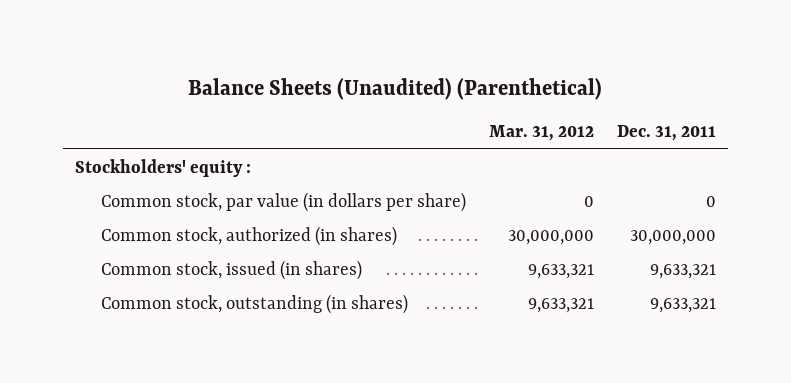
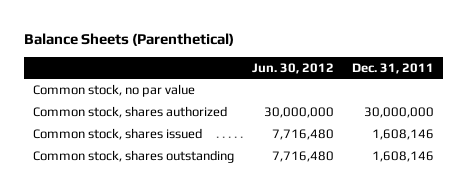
[188,77,603,100] Balance Sheets (Unaudited) (Parenthetical) -> [23,32,234,46] Balance Sheets (Parenthetical)
[489,125,595,142] Mar. 31, 2012 -> none
none -> [252,62,335,74] Jun. 30, 2012
[74,158,251,177] Stockholders' equity : -> none
[101,191,467,212] Common stock, par value (in dollars per share) -> none
none -> [32,83,195,97] Common stock, no par value
[101,225,398,246] Common stock, authorized (in shares) -> [32,105,227,118] Common stock, shares authorized
[101,259,363,280] Common stock, issued (in shares) -> [32,127,202,140] Common stock, shares issued
[650,263,717,279] 9,633,321 -> [372,128,435,140] 1,608,146
[101,293,409,314] Common stock, outstanding (in shares) -> [32,149,234,163] Common stock, shares outstanding
[650,297,717,313] 9,633,321 -> [372,150,435,162] 1,608,146

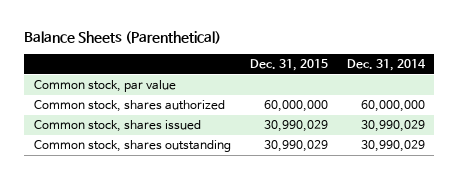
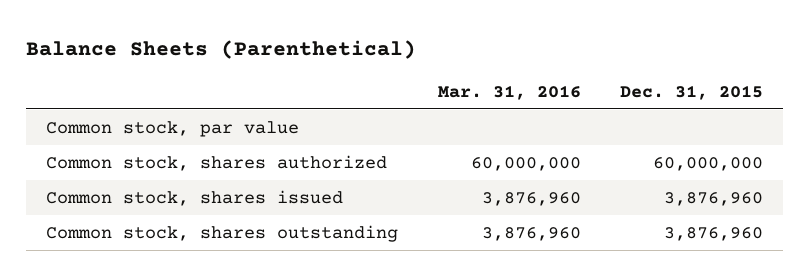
[346,59,426,72] Dec. 31, 2014 -> none
none -> [437,84,581,100] Mar. 31, 2016
[263,120,328,133] 30,990,029 -> [664,191,764,206] 3,876,960
[263,140,328,153] 30,990,029 -> [664,226,764,241] 3,876,960

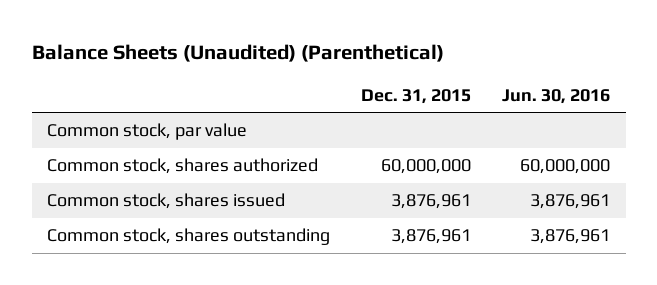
[26,40,417,60] Balance Sheets (Parenthetical) -> [31,44,444,63] Balance Sheets (Unaudited) (Parenthetical)
[437,84,581,100] Mar. 31, 2016 -> none
none -> [502,88,611,104] Jun. 30, 2016
[664,191,764,206] 3,876,960 -> [391,194,472,210] 3,876,961
[664,226,764,241] 3,876,960 -> [391,229,472,245] 3,876,961

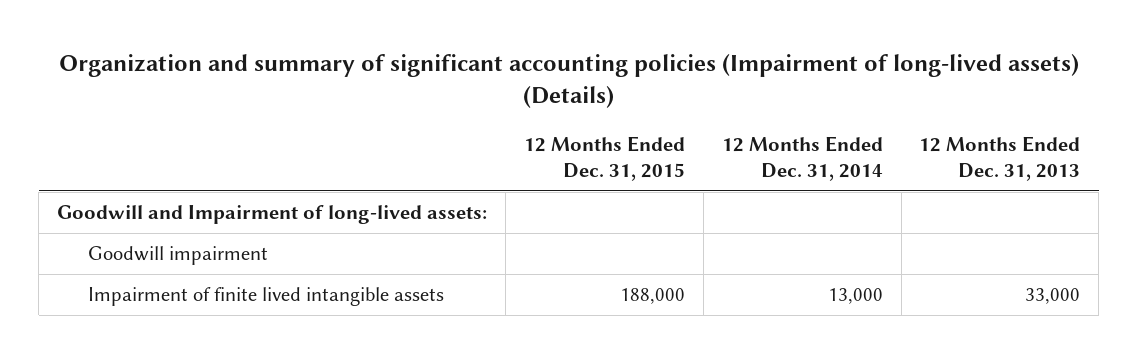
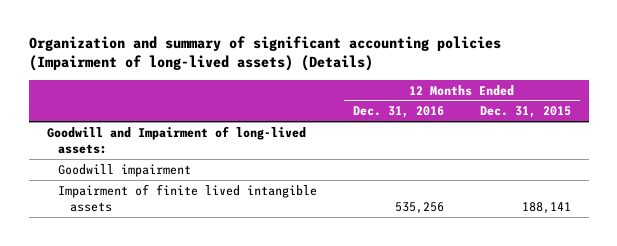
[721,136,883,181] 12 Months Ended Dec. 31, 2014 -> none
[919,136,1081,181] 12 Months Ended Dec. 31, 2013 -> none
none -> [353,106,445,119] Dec. 31, 2016
[619,288,685,305] 188,000 -> [521,201,571,214] 188,141

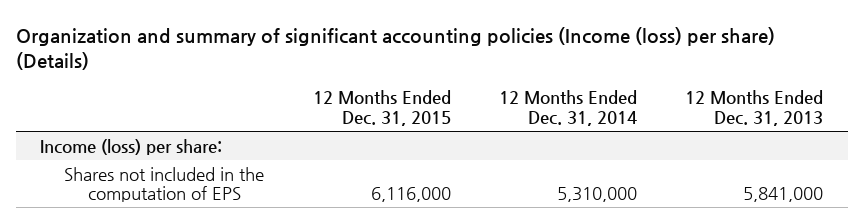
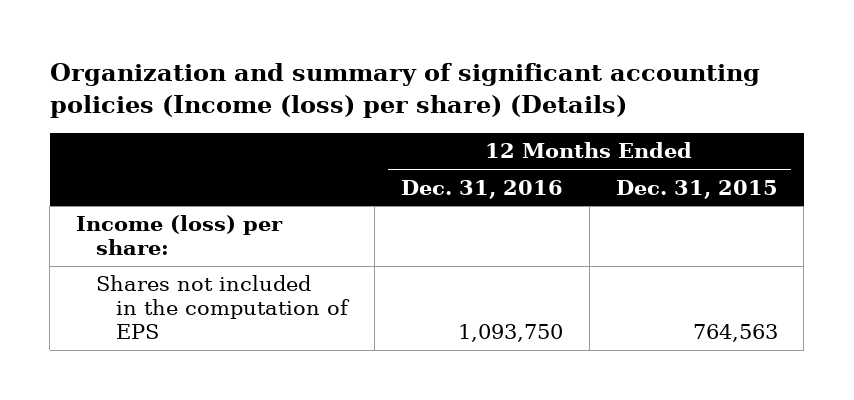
[499,90,638,127] 12 Months Ended Dec. 31, 2014 -> none
[685,90,824,127] 12 Months Ended Dec. 31, 2013 -> none
none -> [400,179,563,199] Dec. 31, 2016
[370,187,451,203] 6,116,000 -> [692,324,778,343] 764,563

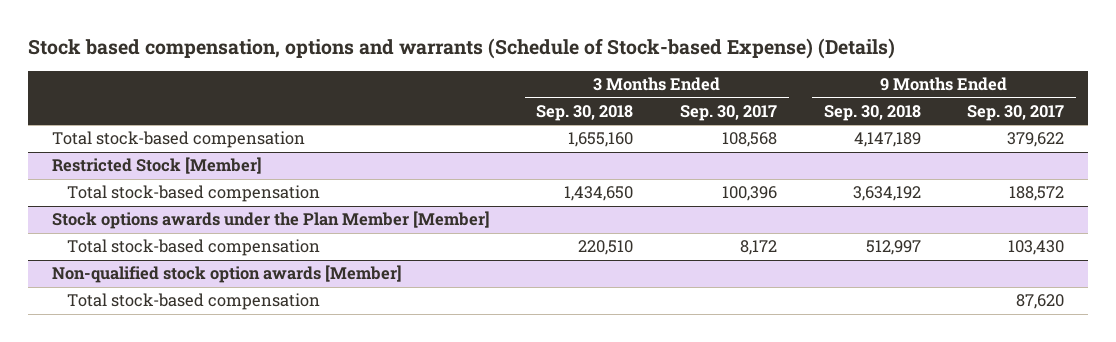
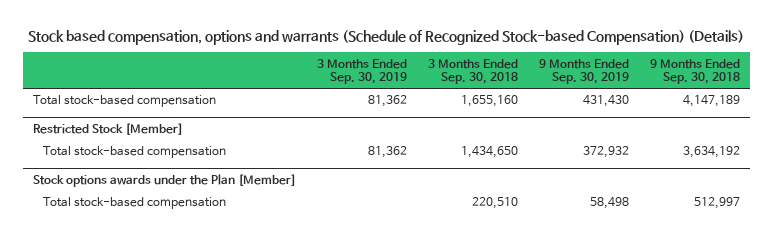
[28,38,896,60] Stock based compensation, options and warrants (Schedule of Stock-based Expense) (Details) -> [28,29,745,45] Stock based compensation, options and warrants (Schedule of Recognized Stock-based Compensation) (Details)
[680,104,778,121] Sep. 30, 2017 -> none
[967,104,1065,121] Sep. 30, 2017 -> none
none -> [316,58,407,85] 3 Months Ended Sep. 30, 2019
none -> [538,58,629,85] 9 Months Ended Sep. 30, 2019
[51,211,490,230] Stock options awards under the Plan Member [Member] -> [33,174,297,188] Stock options awards under the Plan [Member]
[51,265,402,284] Non-qualified stock option awards [Member] -> none
[67,293,321,311] Total stock-based compensation -> none

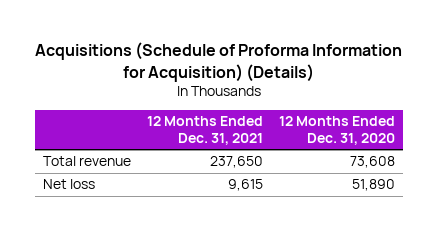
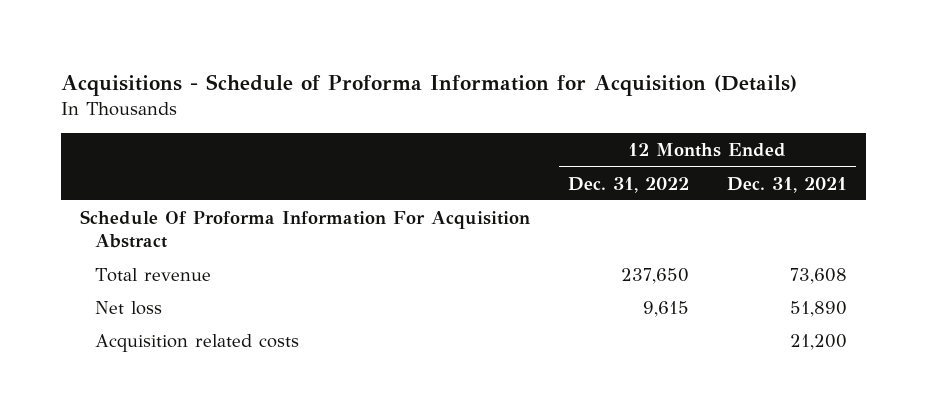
[34,42,402,82] Acquisitions (Schedule of Proforma Information for Acquisition) (Details) -> [61,73,798,96] Acquisitions - Schedule of Proforma Information for Acquisition (Details)
[278,116,395,145] 12 Months Ended Dec. 31, 2020 -> none
none -> [568,176,690,193] Dec. 31, 2022
none -> [80,209,531,249] Schedule Of Proforma Information For Acquisition Abstract
[209,156,263,169] 237,650 -> [789,267,847,284] 73,608
[227,179,263,192] 9,615 -> [789,300,847,317] 51,890
none -> [94,333,299,352] Acquisition related costs

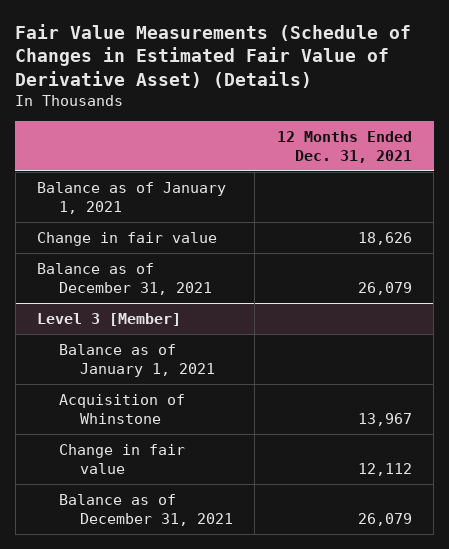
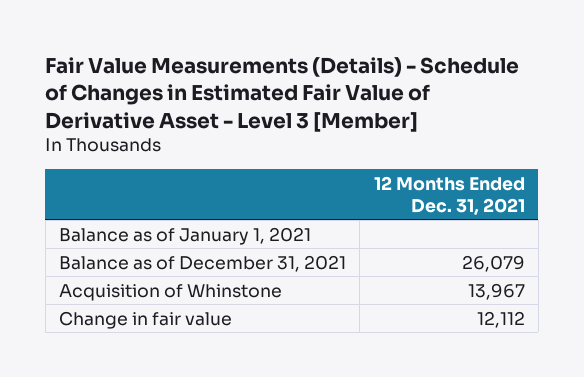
[15,23,412,88] Fair Value Measurements (Schedule of Changes in Estimated Fair Value of Derivative Asset) (Details) -> [45,56,520,132] Fair Value Measurements (Details) - Schedule of Changes in Estimated Fair Value of Derivative Asset - Level 3 [Member]
[37,231,218,246] Change in fair value -> none
[37,312,182,326] Level 3 [Member] -> none
[58,343,215,377] Balance as of January 1, 2021 -> none
[58,493,233,526] Balance as of December 31, 2021 -> none

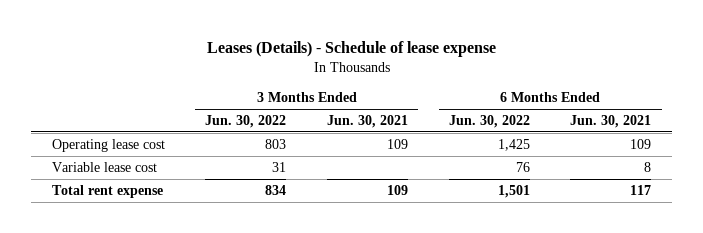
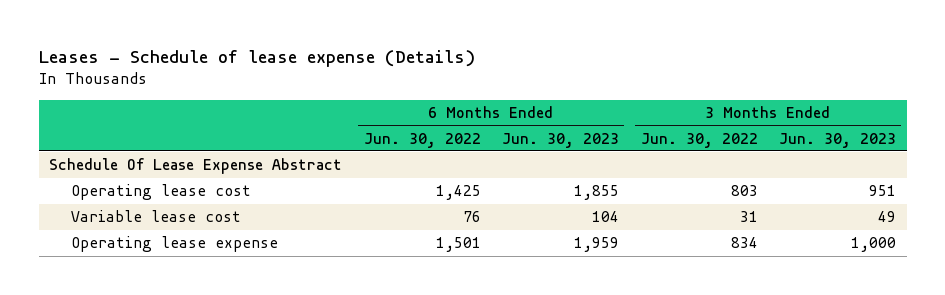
[206,41,496,58] Leases (Details) - Schedule of lease expense -> [38,49,475,67] Leases - Schedule of lease expense (Details)
[327,115,409,129] Jun. 30, 2021 -> none
[570,115,652,129] Jun. 30, 2021 -> none
none -> [502,132,620,148] Jun. 30, 2023
none -> [778,132,896,148] Jun. 30, 2023
none -> [49,158,343,175] Schedule Of Lease Expense Abstract
[51,184,163,198] Total rent expense -> [70,236,278,253] Operating lease expense

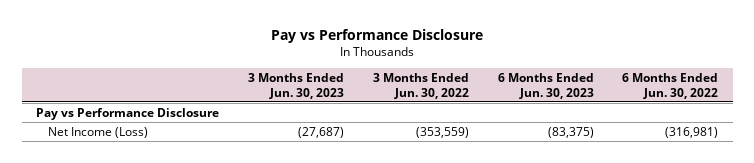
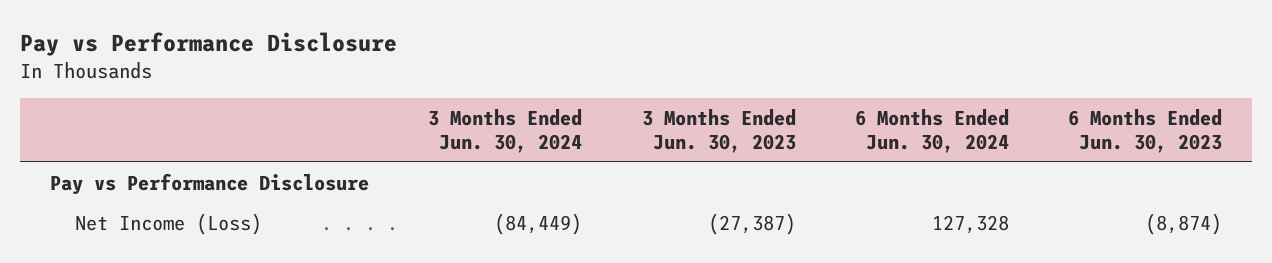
[372,72,469,99] 3 Months Ended Jun. 30, 2022 -> none
[622,72,719,99] 6 Months Ended Jun. 30, 2022 -> none
none -> [428,108,583,153] 3 Months Ended Jun. 30, 2024
none -> [854,108,1009,153] 6 Months Ended Jun. 30, 2024
[297,126,344,138] (27,687) -> [707,212,796,235] (27,387)
[547,126,594,138] (83,375) -> [1145,212,1223,235] (8,874)

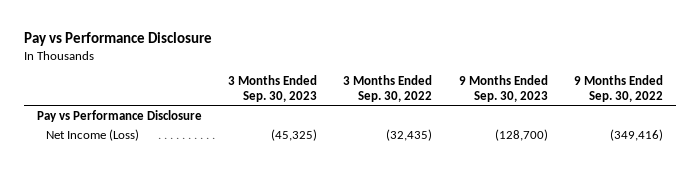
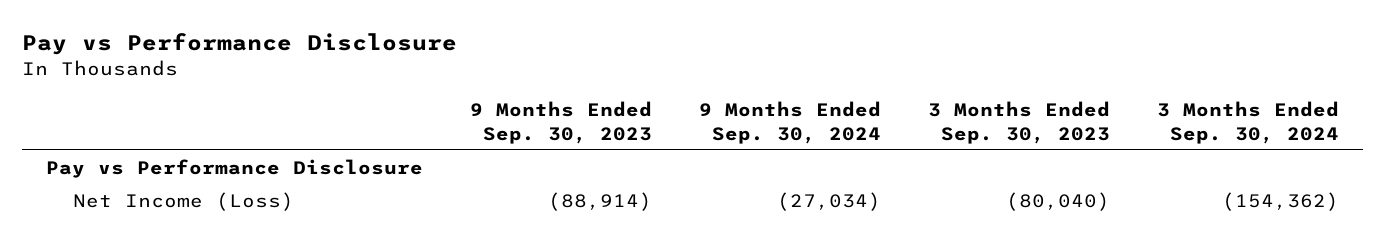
[343,75,433,103] 3 Months Ended Sep. 30, 2022 -> none
[573,75,663,103] 9 Months Ended Sep. 30, 2022 -> none
none -> [698,101,881,144] 9 Months Ended Sep. 30, 2024
none -> [1157,101,1340,144] 3 Months Ended Sep. 30, 2024
[271,129,318,142] (45,325) -> [1006,191,1111,211] (80,040)
[494,129,548,142] (128,700) -> [547,191,652,211] (88,914)

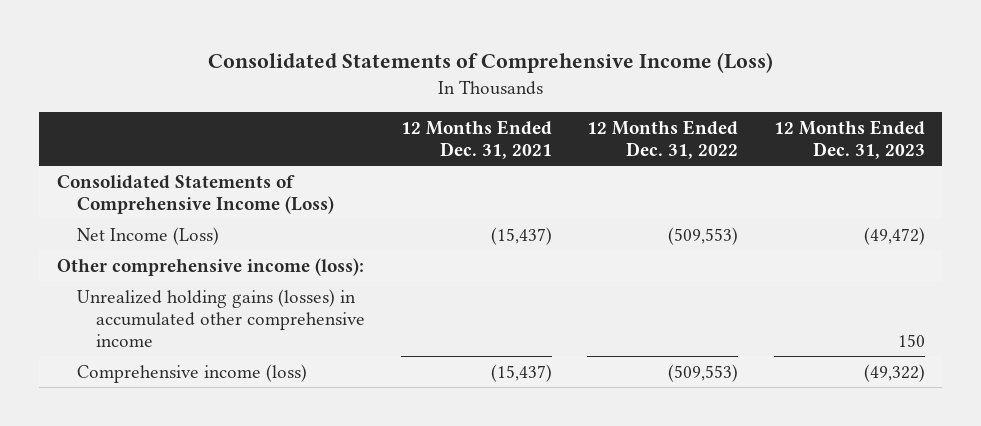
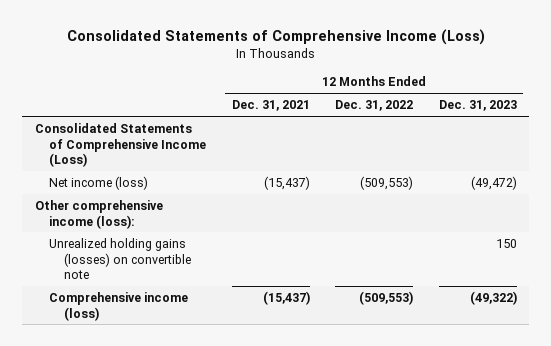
[76,226,219,245] Net Income (Loss) -> [49,175,149,190] Net income (loss)
[76,288,366,347] Unrealized holding gains (losses) in accumulated other comprehensive income -> [49,237,192,280] Unrealized holding gains (losses) on convertible note

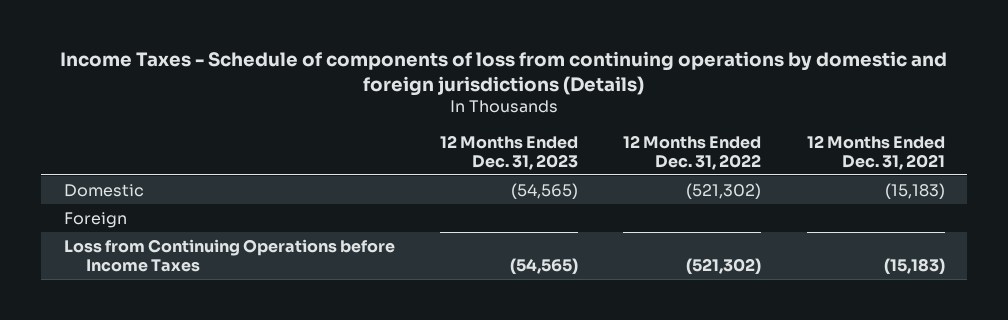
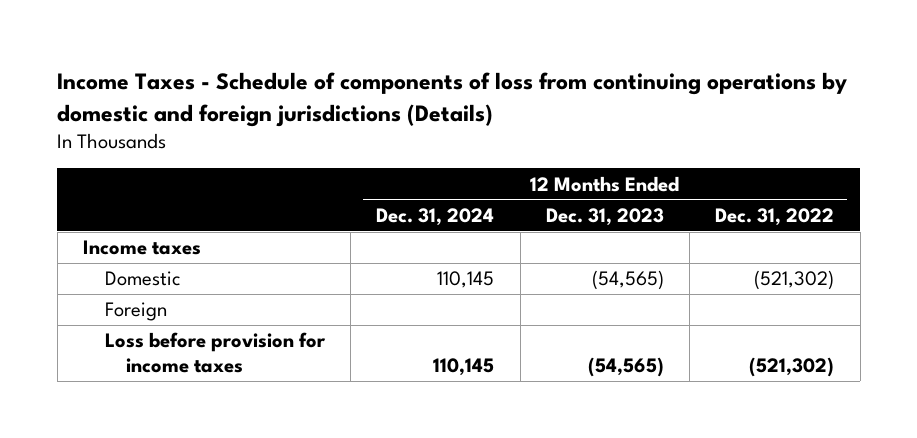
[806,135,945,170] 12 Months Ended Dec. 31, 2021 -> none
none -> [376,207,495,226] Dec. 31, 2024
none -> [83,240,202,256] Income taxes
[63,238,395,272] Loss from Continuing Operations before Income Taxes -> [104,332,326,374] Loss before provision for income taxes

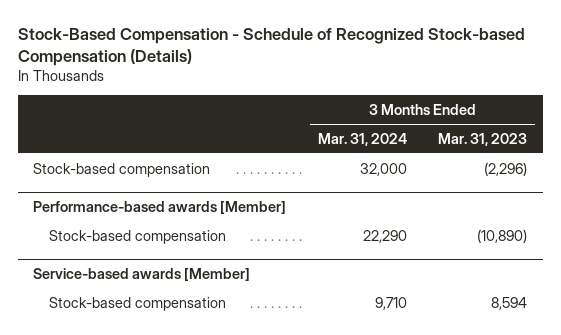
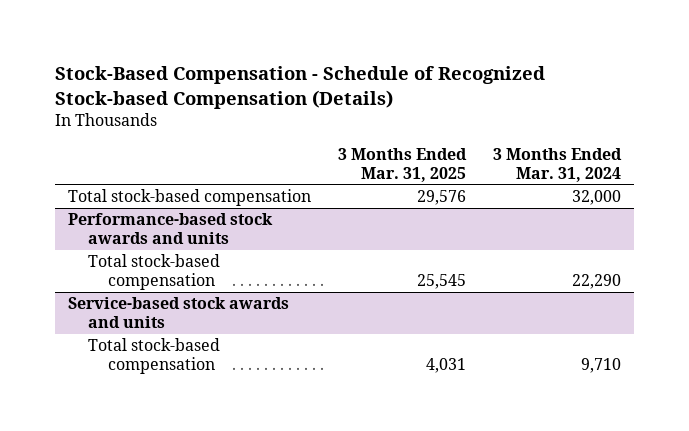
[438,132,528,146] Mar. 31, 2023 -> none
none -> [337,147,467,182] 3 Months Ended Mar. 31, 2025
[33,162,211,177] Stock-based compensation -> [68,189,312,207] Total stock-based compensation
[33,200,287,214] Performance-based awards [Member] -> [68,213,274,245] Performance-based stock awards and units
[49,229,227,244] Stock-based compensation -> [87,254,220,291] Total stock-based compensation
[33,267,251,281] Service-based awards [Member] -> [68,297,290,329] Service-based stock awards and units
[49,296,227,311] Stock-based compensation -> [87,338,220,375] Total stock-based compensation

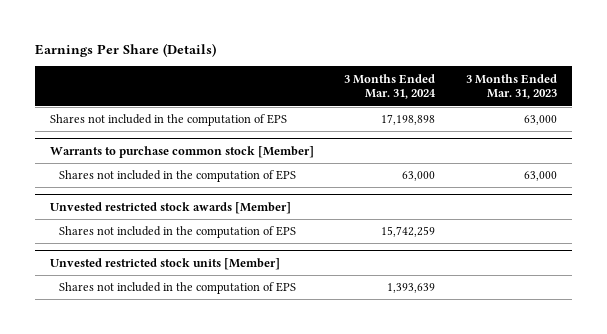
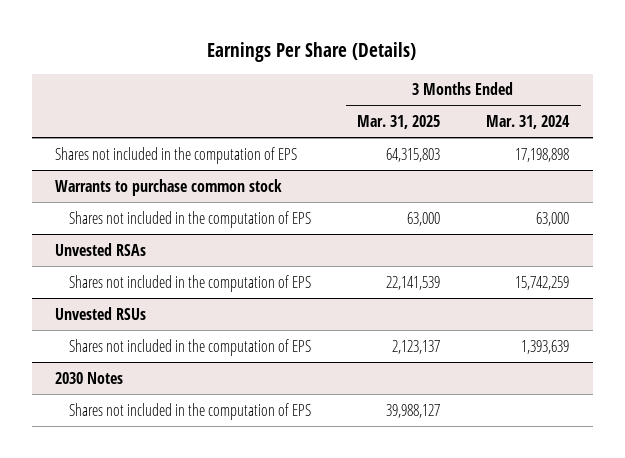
[465,73,557,100] 3 Months Ended Mar. 31, 2023 -> none
none -> [357,114,441,129] Mar. 31, 2025
[50,145,315,158] Warrants to purchase common stock [Member] -> [55,178,283,196] Warrants to purchase common stock
[50,201,292,214] Unvested restricted stock awards [Member] -> [55,242,147,256] Unvested RSAs
[50,257,281,270] Unvested restricted stock units [Member] -> [55,306,147,320] Unvested RSUs
none -> [55,371,124,384] 2030 Notes
none -> [69,402,312,420] Shares not included in the computation of EPS

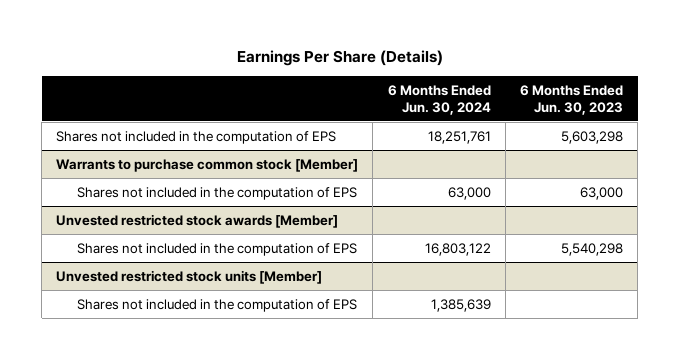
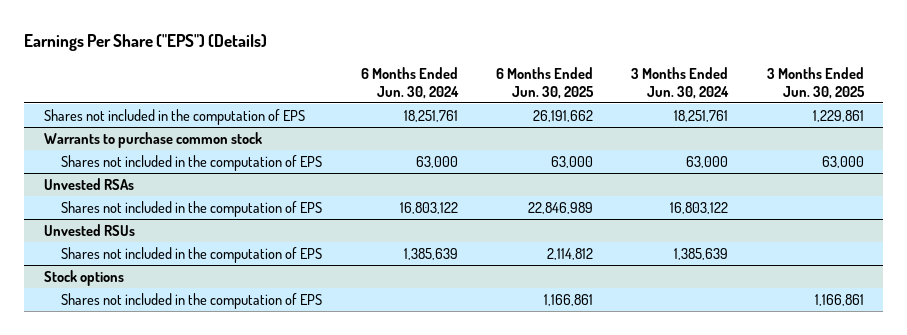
[236,50,443,67] Earnings Per Share (Details) -> [24,34,268,52] Earnings Per Share ("EPS") (Details)
[519,84,623,115] 6 Months Ended Jun. 30, 2023 -> none
none -> [495,66,594,99] 6 Months Ended Jun. 30, 2025
none -> [631,66,730,99] 3 Months Ended Jun. 30, 2024
none -> [766,66,865,99] 3 Months Ended Jun. 30, 2025
[56,158,359,172] Warrants to purchase common stock [Member] -> [43,131,262,148] Warrants to purchase common stock
[56,213,339,228] Unvested restricted stock awards [Member] -> [43,177,134,190] Unvested RSAs
[56,269,323,284] Unvested restricted stock units [Member] -> [43,223,135,236] Unvested RSUs
none -> [43,269,124,286] Stock options
none -> [61,292,323,309] Shares not included in the computation of EPS

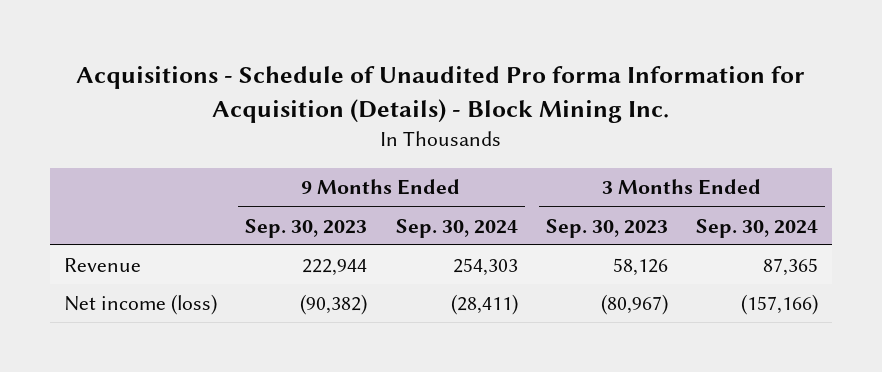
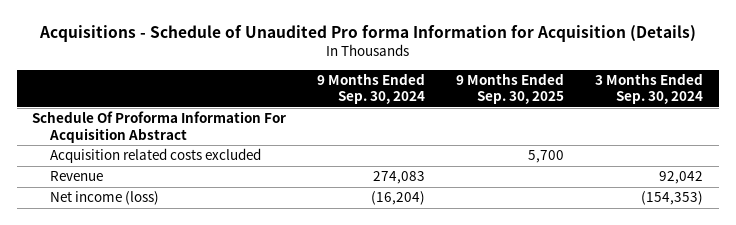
[76,66,806,124] Acquisitions - Schedule of Unaudited Pro forma Information for Acquisition (Details) - Block Mining Inc. -> [38,24,696,42] Acquisitions - Schedule of Unaudited Pro forma Information for Acquisition (Details)
[245,218,368,238] Sep. 30, 2023 -> none
[545,218,668,238] Sep. 30, 2023 -> none
none -> [456,73,565,105] 9 Months Ended Sep. 30, 2025
none -> [32,111,287,143] Schedule Of Proforma Information For Acquisition Abstract
none -> [49,148,261,164] Acquisition related costs excluded
[452,258,518,277] 254,303 -> [373,171,426,185] 274,083
[763,258,819,277] 87,365 -> [659,171,704,185] 92,042
[450,294,518,316] (28,411) -> [371,191,426,206] (16,204)
[741,294,819,316] (157,166) -> [641,191,704,206] (154,353)

